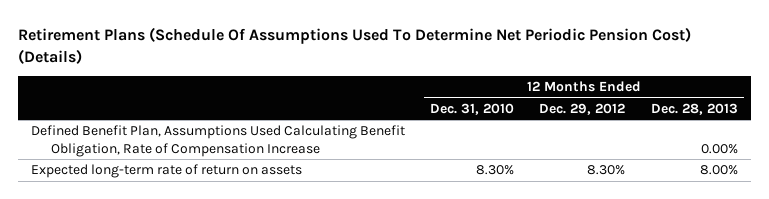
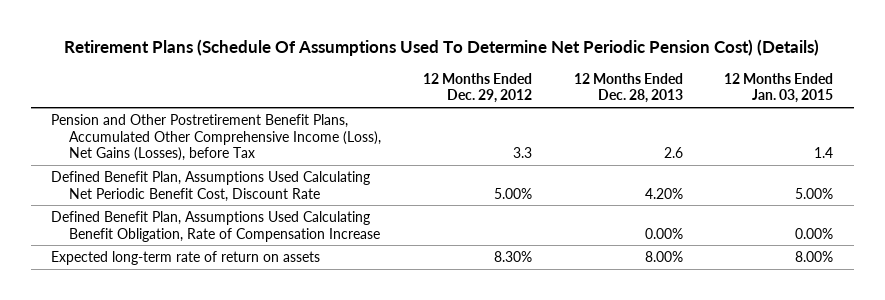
[430,102,515,115] Dec. 31, 2010 -> none
none -> [724,72,834,104] 12 Months Ended Jan. 03, 2015
none -> [51,114,382,161] Pension and Other Postretirement Benefit Plans, Accumulated Other Comprehensive Income (Loss), Net Gains (Losses), before Tax
none -> [51,171,371,202] Defined Benefit Plan, Assumptions Used Calculating Net Periodic Benefit Cost, Discount Rate

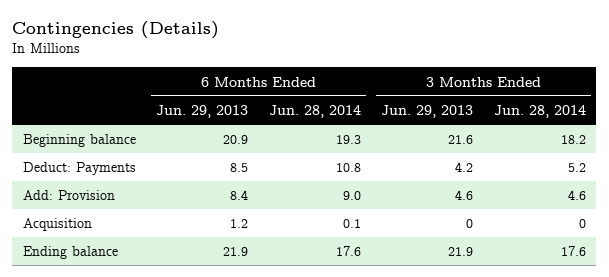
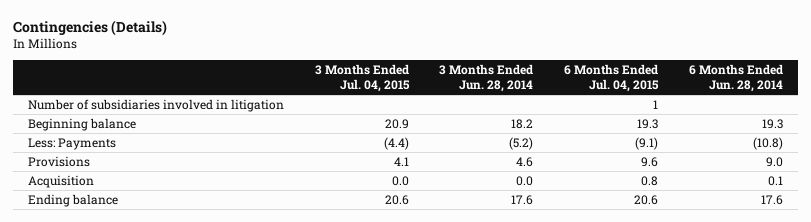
[156,104,249,118] Jun. 29, 2013 -> none
[381,104,474,118] Jun. 29, 2013 -> none
none -> [314,64,410,92] 3 Months Ended Jul. 04, 2015
none -> [563,64,659,92] 6 Months Ended Jul. 04, 2015
none -> [28,98,285,112] Number of subsidiaries involved in litigation
[22,162,136,176] Deduct: Payments -> [28,137,117,150] Less: Payments
[335,163,361,173] 10.8 -> [752,136,783,150] (10.8)
[568,163,587,173] 5.2 -> [509,136,534,150] (5.2)
[22,190,115,201] Add: Provision -> [28,155,91,167] Provisions
[579,219,587,229] 0 -> [516,175,534,186] 0.0

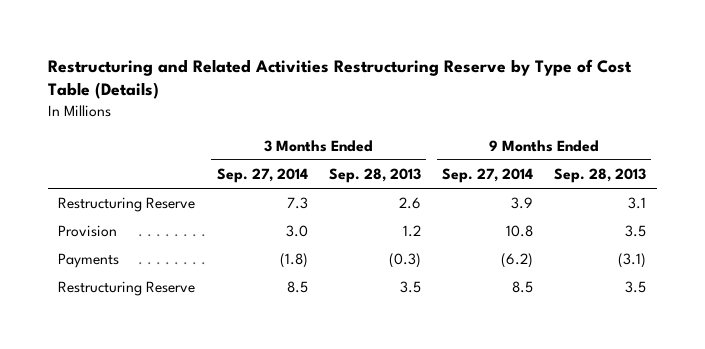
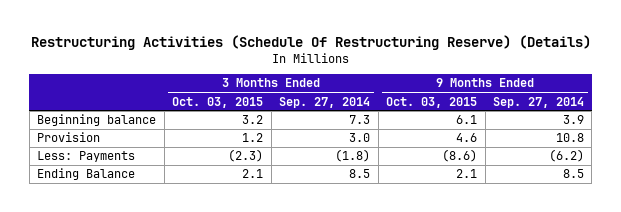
[47,58,632,100] Restructuring and Related Activities Restructuring Reserve by Type of Cost Table (Details) -> [30,34,591,50] Restructuring Activities (Schedule Of Restructuring Reserve) (Details)
[328,167,421,183] Sep. 28, 2013 -> none
[554,167,647,183] Sep. 28, 2013 -> none
none -> [172,96,264,108] Oct. 03, 2015
none -> [386,96,478,108] Oct. 03, 2015
[58,197,196,213] Restructuring Reserve -> [37,114,157,127] Beginning balance
[58,253,120,269] Payments -> [37,151,136,163] Less: Payments
[58,281,196,297] Restructuring Reserve -> [37,168,136,181] Ending Balance

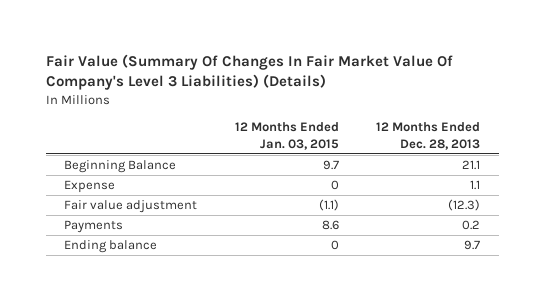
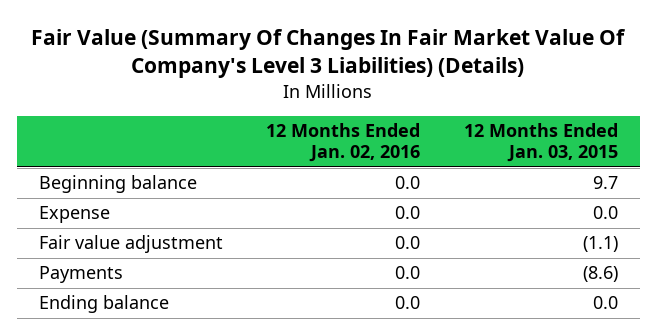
[375,122,480,150] 12 Months Ended Dec. 28, 2013 -> none
none -> [266,123,421,163] 12 Months Ended Jan. 02, 2016
[64,160,177,174] Beginning Balance -> [38,175,197,194] Beginning balance
[330,180,339,191] 0 -> [592,206,618,220] 0.0
[321,220,339,231] 8.6 -> [582,266,618,283] (8.6)
[330,240,339,251] 0 -> [592,296,618,310] 0.0

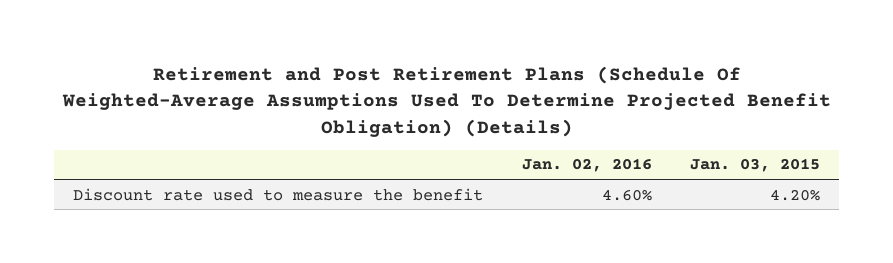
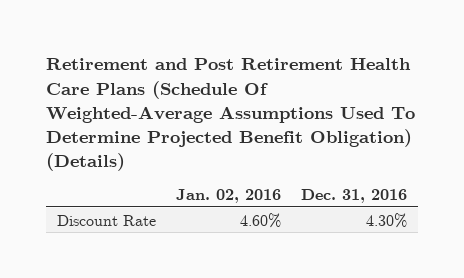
[61,66,831,137] Retirement and Post Retirement Plans (Schedule Of Weighted-Average Assumptions Used To Determine Projected Benefit Obligation) (Details) -> [46,58,416,171] Retirement and Post Retirement Health Care Plans (Schedule Of Weighted-Average Assumptions Used To Determine Projected Benefit Obligation) (Details)
[690,158,821,173] Jan. 03, 2015 -> none
none -> [301,188,408,203] Dec. 31, 2016
[72,187,483,201] Discount rate used to measure the benefit -> [56,214,156,226] Discount Rate

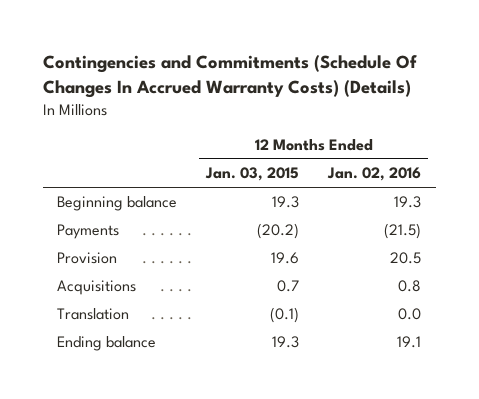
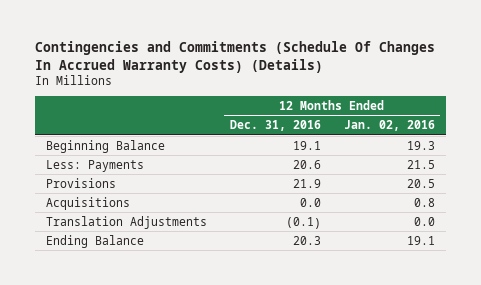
[205,167,300,182] Jan. 03, 2015 -> none
none -> [229,120,321,132] Dec. 31, 2016
[57,196,178,212] Beginning balance -> [46,139,166,153] Beginning Balance
[57,224,120,240] Payments -> [46,159,145,172] Less: Payments
[384,223,422,240] (21.5) -> [406,159,435,169] 21.5
[57,252,118,265] Provision -> [46,177,117,188] Provisions
[57,308,130,321] Translation -> [46,215,208,229] Translation Adjustments
[57,336,157,352] Ending balance -> [46,234,145,248] Ending Balance

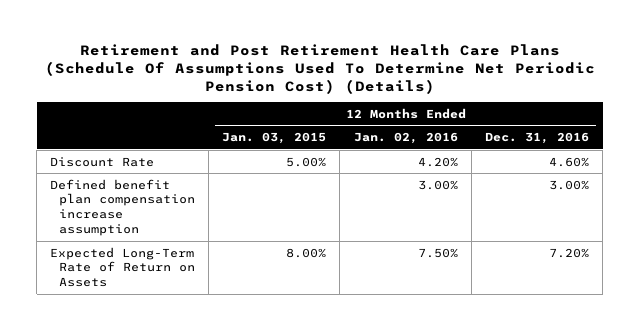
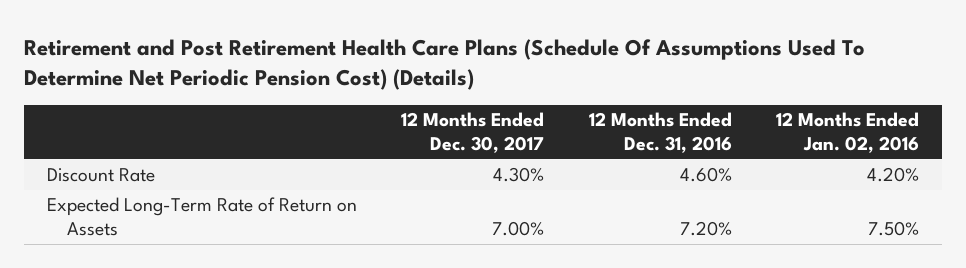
[222,132,327,145] Jan. 03, 2015 -> none
none -> [401,112,545,154] 12 Months Ended Dec. 30, 2017
[50,178,195,237] Defined benefit plan compensation increase assumption -> none

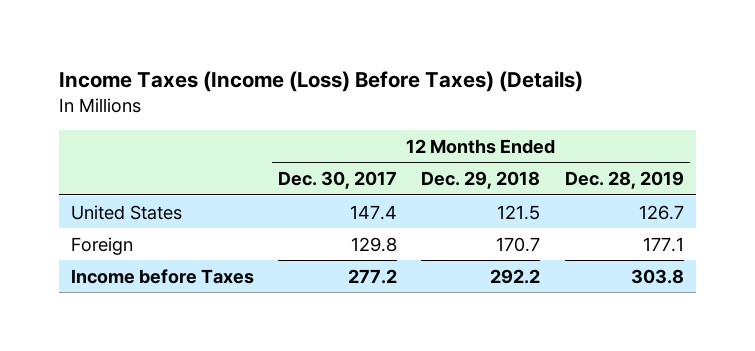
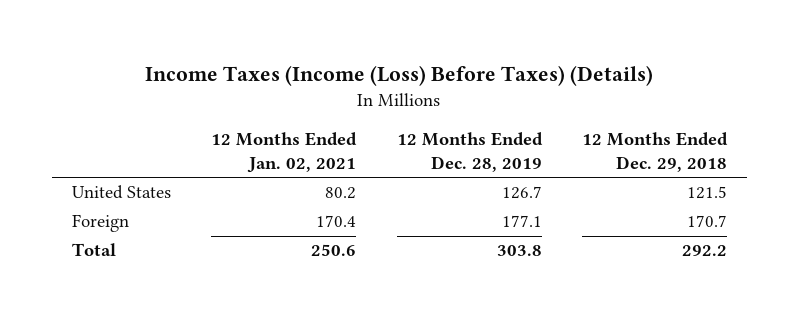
[278,171,398,190] Dec. 30, 2017 -> none
none -> [211,131,358,173] 12 Months Ended Jan. 02, 2021
[70,268,254,284] Income before Taxes -> [71,243,116,257] Total

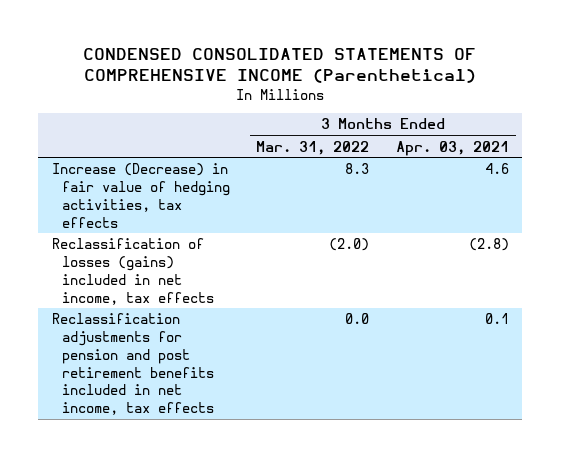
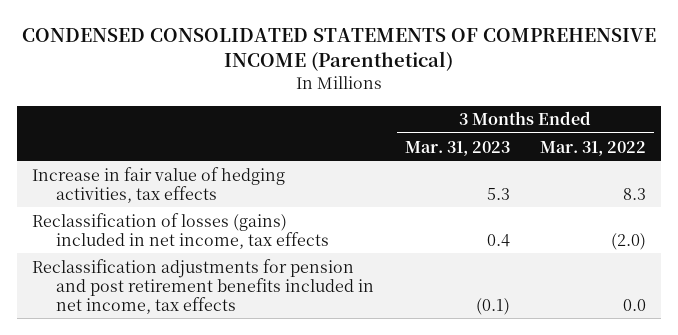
[396,140,510,156] Apr. 03, 2021 -> none
none -> [404,140,510,156] Mar. 31, 2023
[51,163,230,228] Increase (Decrease) in fair value of hedging activities, tax effects -> [32,166,286,203] Increase in fair value of hedging activities, tax effects

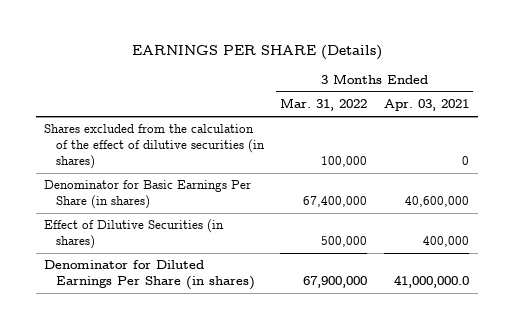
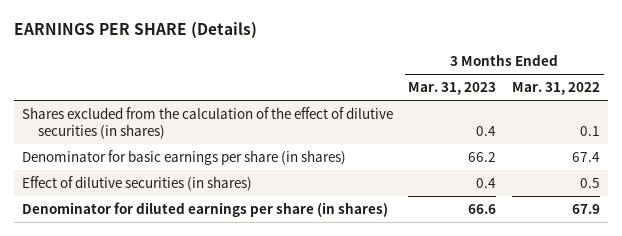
[384,99,470,112] Apr. 03, 2021 -> none
none -> [408,82,497,96] Mar. 31, 2023
[321,155,368,167] 100,000 -> [580,125,601,136] 0.1
[44,180,252,210] Denominator for Basic Earnings Per Share (in shares) -> [21,149,346,165] Denominator for basic earnings per share (in shares)
[303,196,368,208] 67,400,000 -> [572,151,601,162] 67.4
[44,219,225,250] Effect of Dilutive Securities (in shares) -> [21,175,252,191] Effect of dilutive securities (in shares)
[321,236,368,248] 500,000 -> [580,177,601,188] 0.5
[44,260,255,291] Denominator for Diluted Earnings Per Share (in shares) -> [21,201,388,217] Denominator for diluted earnings per share (in shares)
[303,276,368,289] 67,900,000 -> [572,203,601,214] 67.9

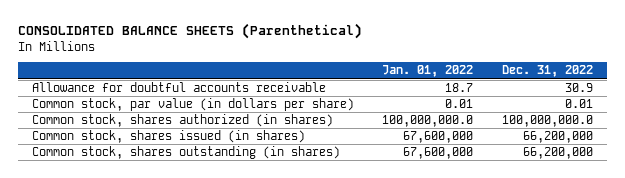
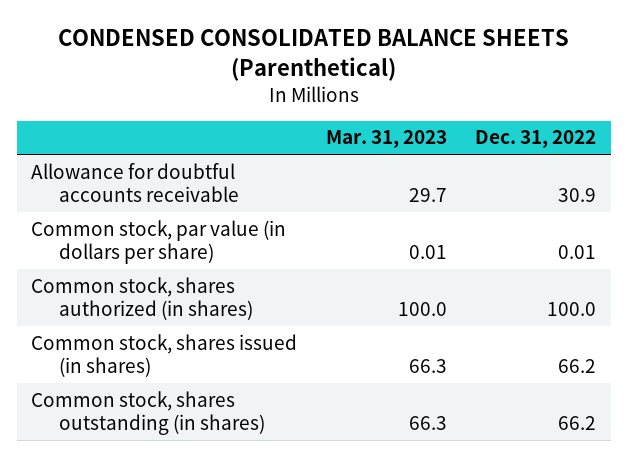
[17,23,362,40] CONSOLIDATED BALANCE SHEETS (Parenthetical) -> [57,29,569,82] CONDENSED CONSOLIDATED BALANCE SHEETS (Parenthetical)
[382,65,474,78] Jan. 01, 2022 -> none
none -> [325,130,447,149] Mar. 31, 2023
[501,115,593,128] 100,000,000.0 -> [547,301,597,316] 100.0
[522,131,593,144] 66,200,000 -> [558,358,597,373] 66.2
[522,147,593,160] 66,200,000 -> [558,415,597,430] 66.2

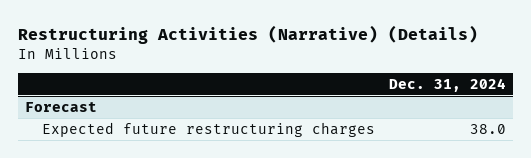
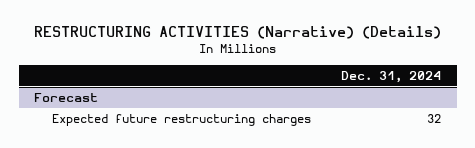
[17,24,478,44] Restructuring Activities (Narrative) (Details) -> [33,26,441,40] RESTRUCTURING ACTIVITIES (Narrative) (Details)
[469,123,506,134] 38.0 -> [427,113,442,123] 32

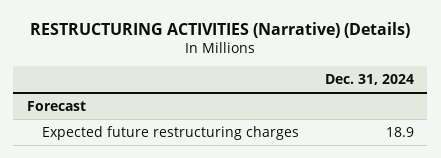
[427,113,442,123] 32 -> [386,126,415,137] 18.9

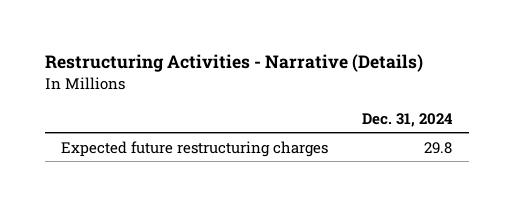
[30,21,411,38] RESTRUCTURING ACTIVITIES (Narrative) (Details) -> [44,54,423,73] Restructuring Activities - Narrative (Details)
[26,100,86,111] Forecast -> none
[386,126,415,137] 18.9 -> [423,141,452,154] 29.8

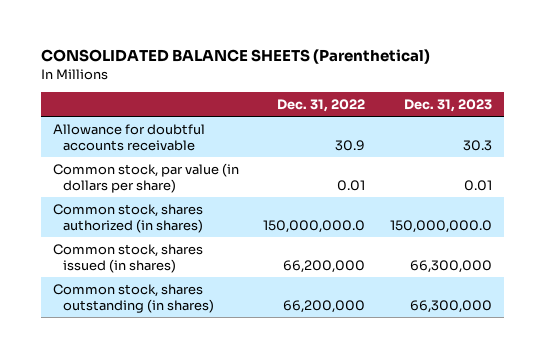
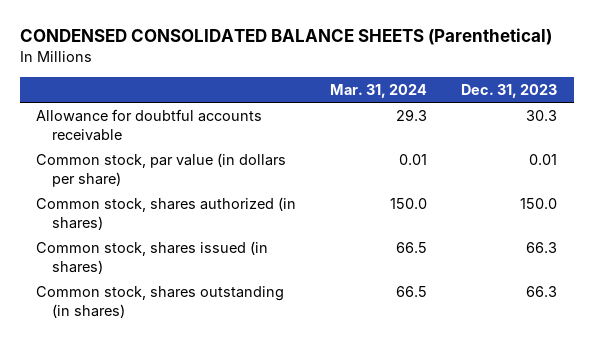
[41,49,431,65] CONSOLIDATED BALANCE SHEETS (Parenthetical) -> [19,28,552,46] CONDENSED CONSOLIDATED BALANCE SHEETS (Parenthetical)
[277,98,366,112] Dec. 31, 2022 -> none
none -> [330,83,428,98] Mar. 31, 2024
[389,219,492,233] 150,000,000.0 -> [520,197,558,209] 150.0
[409,259,492,273] 66,300,000 -> [526,241,558,253] 66.3
[409,299,492,313] 66,300,000 -> [526,285,558,297] 66.3

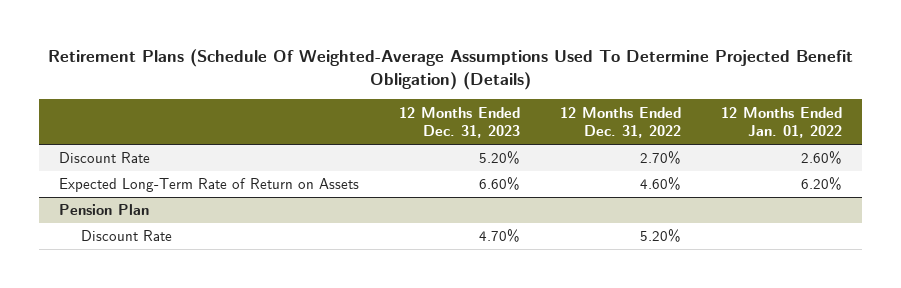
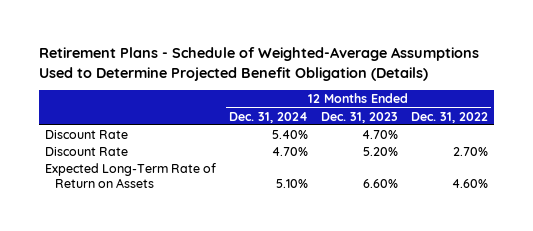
[47,48,853,90] Retirement Plans (Schedule Of Weighted-Average Assumptions Used To Determine Projected Benefit Obligation) (Details) -> [39,47,480,81] Retirement Plans - Schedule of Weighted-Average Assumptions Used to Determine Projected Benefit Obligation (Details)
[721,106,843,139] 12 Months Ended Jan. 01, 2022 -> none
none -> [229,111,309,123] Dec. 31, 2024
none -> [45,130,129,140] Discount Rate
[59,204,150,216] Pension Plan -> none
[81,230,173,242] Discount Rate -> none

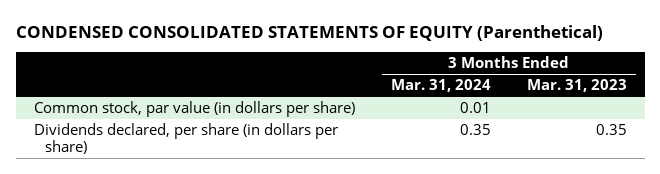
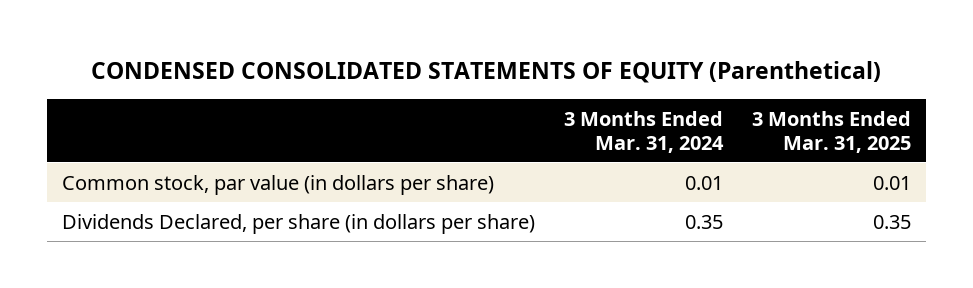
[526,79,627,93] Mar. 31, 2023 -> none
none -> [752,110,912,153] 3 Months Ended Mar. 31, 2025
[33,123,338,155] Dividends declared, per share (in dollars per share) -> [61,213,535,234] Dividends Declared, per share (in dollars per share)

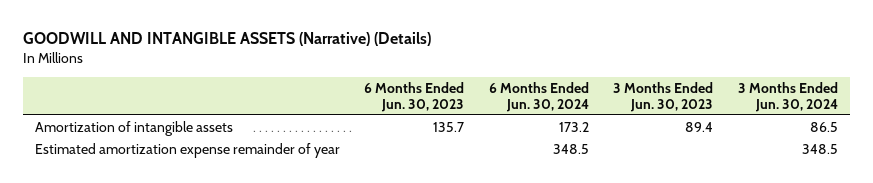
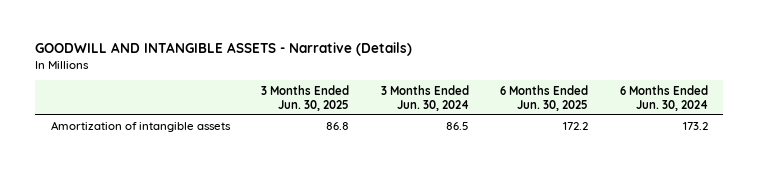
[22,32,431,47] GOODWILL AND INTANGIBLE ASSETS (Narrative) (Details) -> [34,42,412,57] GOODWILL AND INTANGIBLE ASSETS - Narrative (Details)
[364,81,465,112] 6 Months Ended Jun. 30, 2023 -> none
[613,81,714,112] 3 Months Ended Jun. 30, 2023 -> none
none -> [261,84,350,111] 3 Months Ended Jun. 30, 2025
none -> [500,84,589,111] 6 Months Ended Jun. 30, 2025
[35,142,341,158] Estimated amortization expense remainder of year -> none

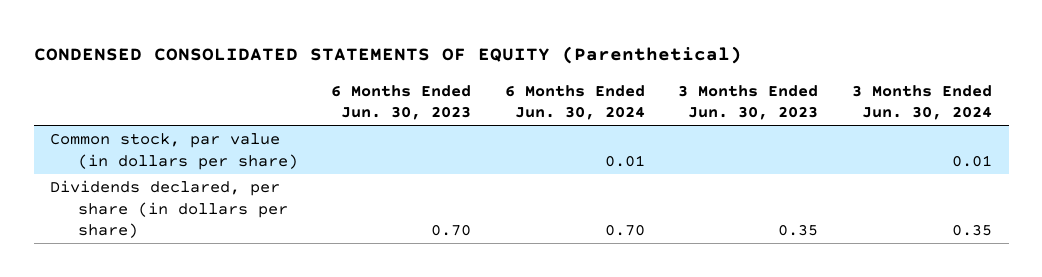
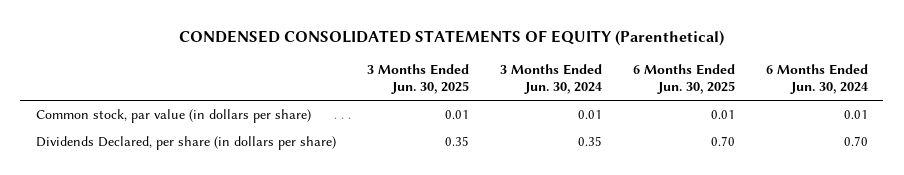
[331,84,472,120] 6 Months Ended Jun. 30, 2023 -> none
[678,84,819,120] 3 Months Ended Jun. 30, 2023 -> none
none -> [366,63,469,95] 3 Months Ended Jun. 30, 2025
none -> [632,63,735,95] 6 Months Ended Jun. 30, 2025
[50,180,288,238] Dividends declared, per share (in dollars per share) -> [35,135,336,150] Dividends Declared, per share (in dollars per share)

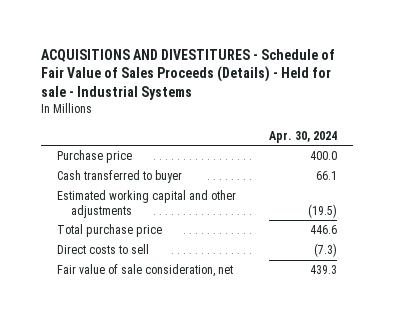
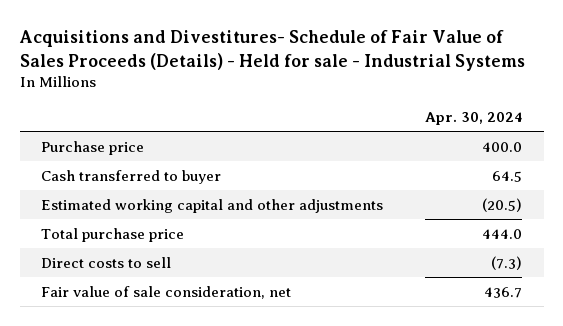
[40,48,335,101] ACQUISITIONS AND DIVESTITURES - Schedule of Fair Value of Sales Proceeds (Details) - Held for sale - Industrial Systems -> [18,30,525,71] Acquisitions and Divestitures- Schedule of Fair Value of Sales Proceeds (Details) - Held for sale - Industrial Systems
[315,171,337,181] 66.1 -> [492,170,523,182] 64.5
[307,203,337,218] (19.5) -> [482,197,523,212] (20.5)
[309,225,337,235] 446.6 -> [482,228,523,239] 444.0
[309,265,337,275] 439.3 -> [484,286,523,298] 436.7

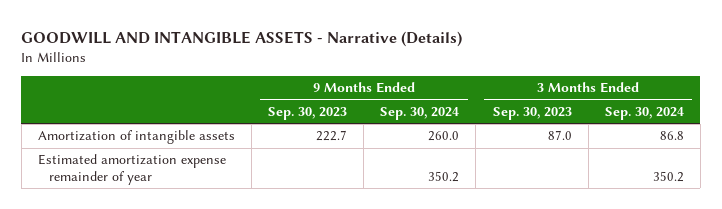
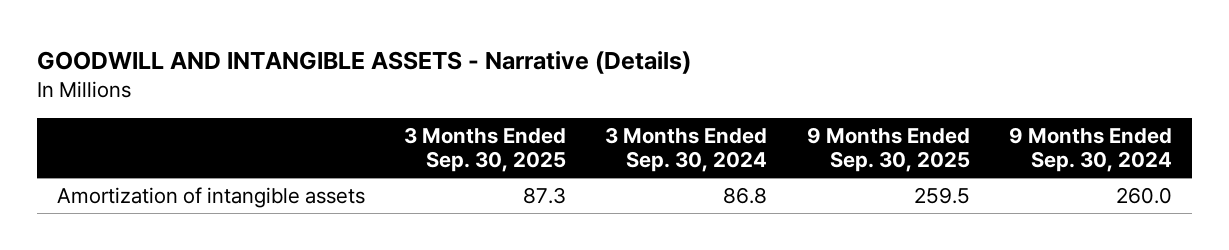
[268,106,348,120] Sep. 30, 2023 -> none
[492,106,572,120] Sep. 30, 2023 -> none
none -> [404,126,567,173] 3 Months Ended Sep. 30, 2025
none -> [806,126,970,173] 9 Months Ended Sep. 30, 2025
[38,154,227,186] Estimated amortization expense remainder of year -> none

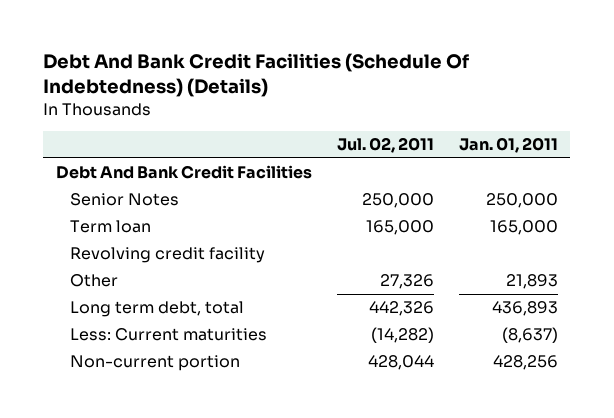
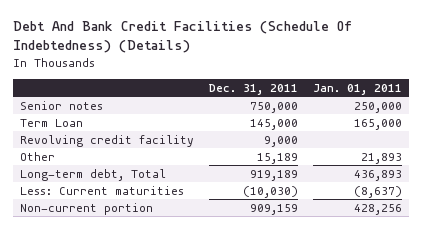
[336,137,434,154] Jul. 02, 2011 -> none
none -> [208,83,298,95] Dec. 31, 2011
[55,165,312,180] Debt And Bank Credit Facilities -> none
[70,193,180,207] Senior Notes -> [20,100,104,110] Senior notes
[70,220,152,234] Term loan -> [20,118,84,127] Term Loan
[70,301,245,318] Long term debt, total -> [20,168,167,181] Long-term debt, Total

